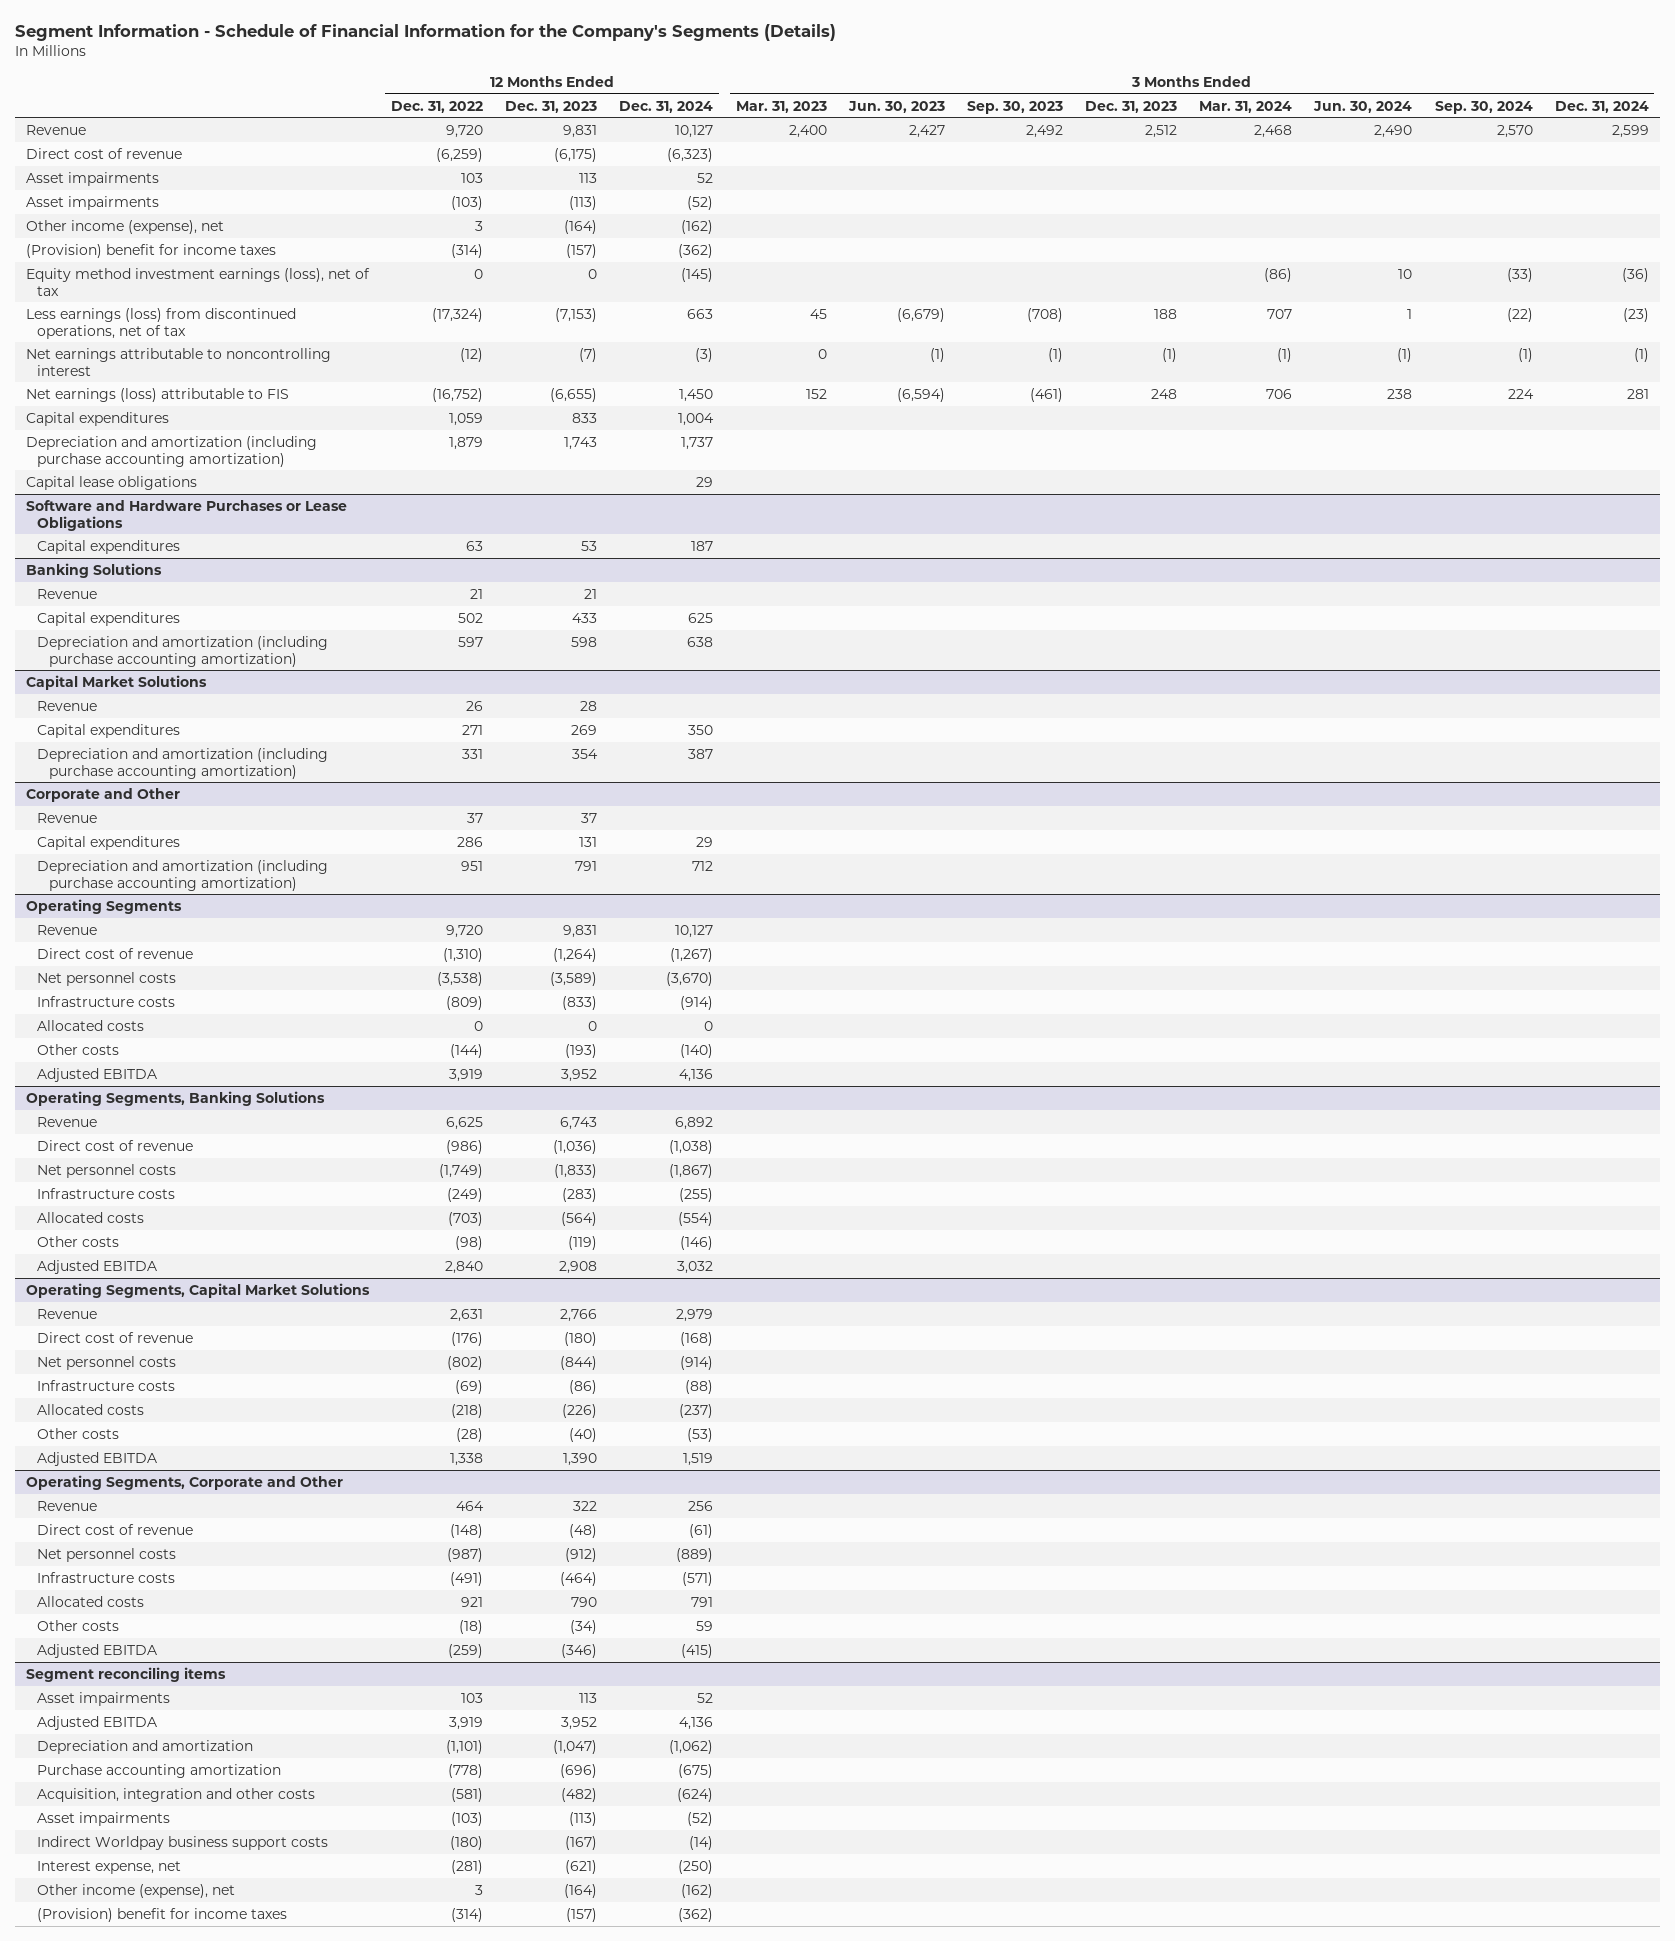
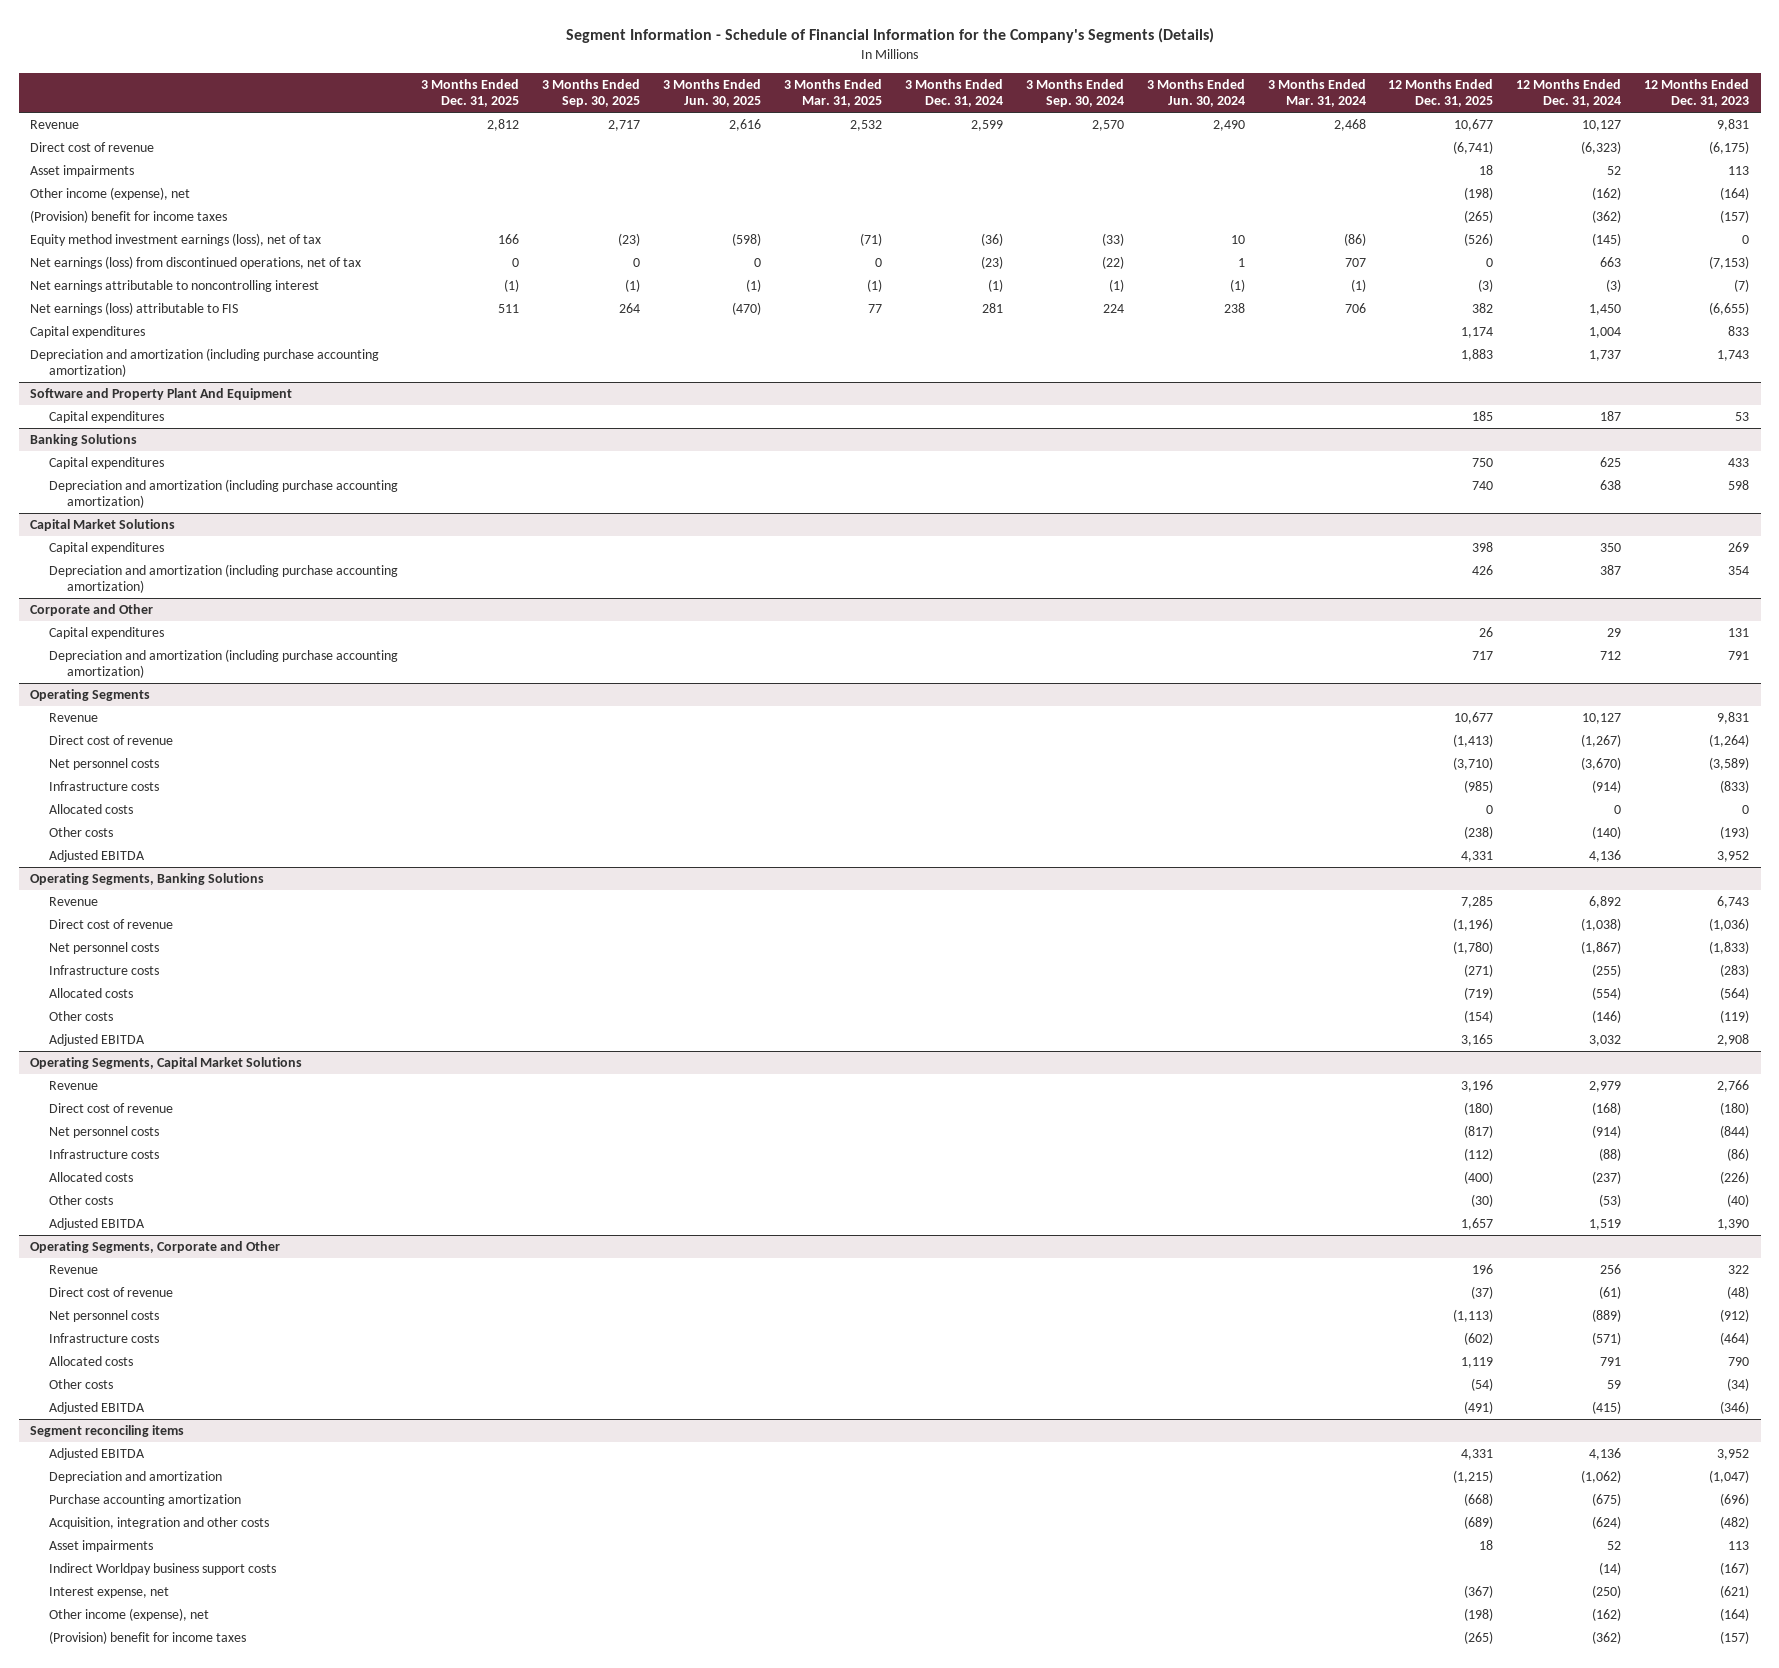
[391,100,484,113] Dec. 31, 2022 -> none
[735,100,827,113] Mar. 31, 2023 -> none
[847,100,945,113] Jun. 30, 2023 -> none
[966,100,1063,114] Sep. 30, 2023 -> none
[1085,100,1178,113] Dec. 31, 2023 -> none
none -> [420,78,519,108] 3 Months Ended Dec. 31, 2025
none -> [541,78,640,108] 3 Months Ended Sep. 30, 2025
none -> [662,78,761,108] 3 Months Ended Jun. 30, 2025
none -> [783,78,882,108] 3 Months Ended Mar. 31, 2025
none -> [1388,78,1494,108] 12 Months Ended Dec. 31, 2025
[25,195,159,210] Asset impairments -> none
[25,307,296,339] Less earnings (loss) from discontinued operations, net of tax -> [30,255,362,269] Net earnings (loss) from discontinued operations, net of tax
[25,475,197,490] Capital lease obligations -> none
[25,499,347,531] Software and Hardware Purchases or Lease Obligations -> none
none -> [30,387,293,400] Software and Property Plant And Equipment
[37,588,98,599] Revenue -> none
[37,700,98,711] Revenue -> none
[37,812,98,823] Revenue -> none
[37,1811,171,1826] Asset impairments -> none
[37,1691,171,1706] Asset impairments -> [48,1539,153,1552] Asset impairments

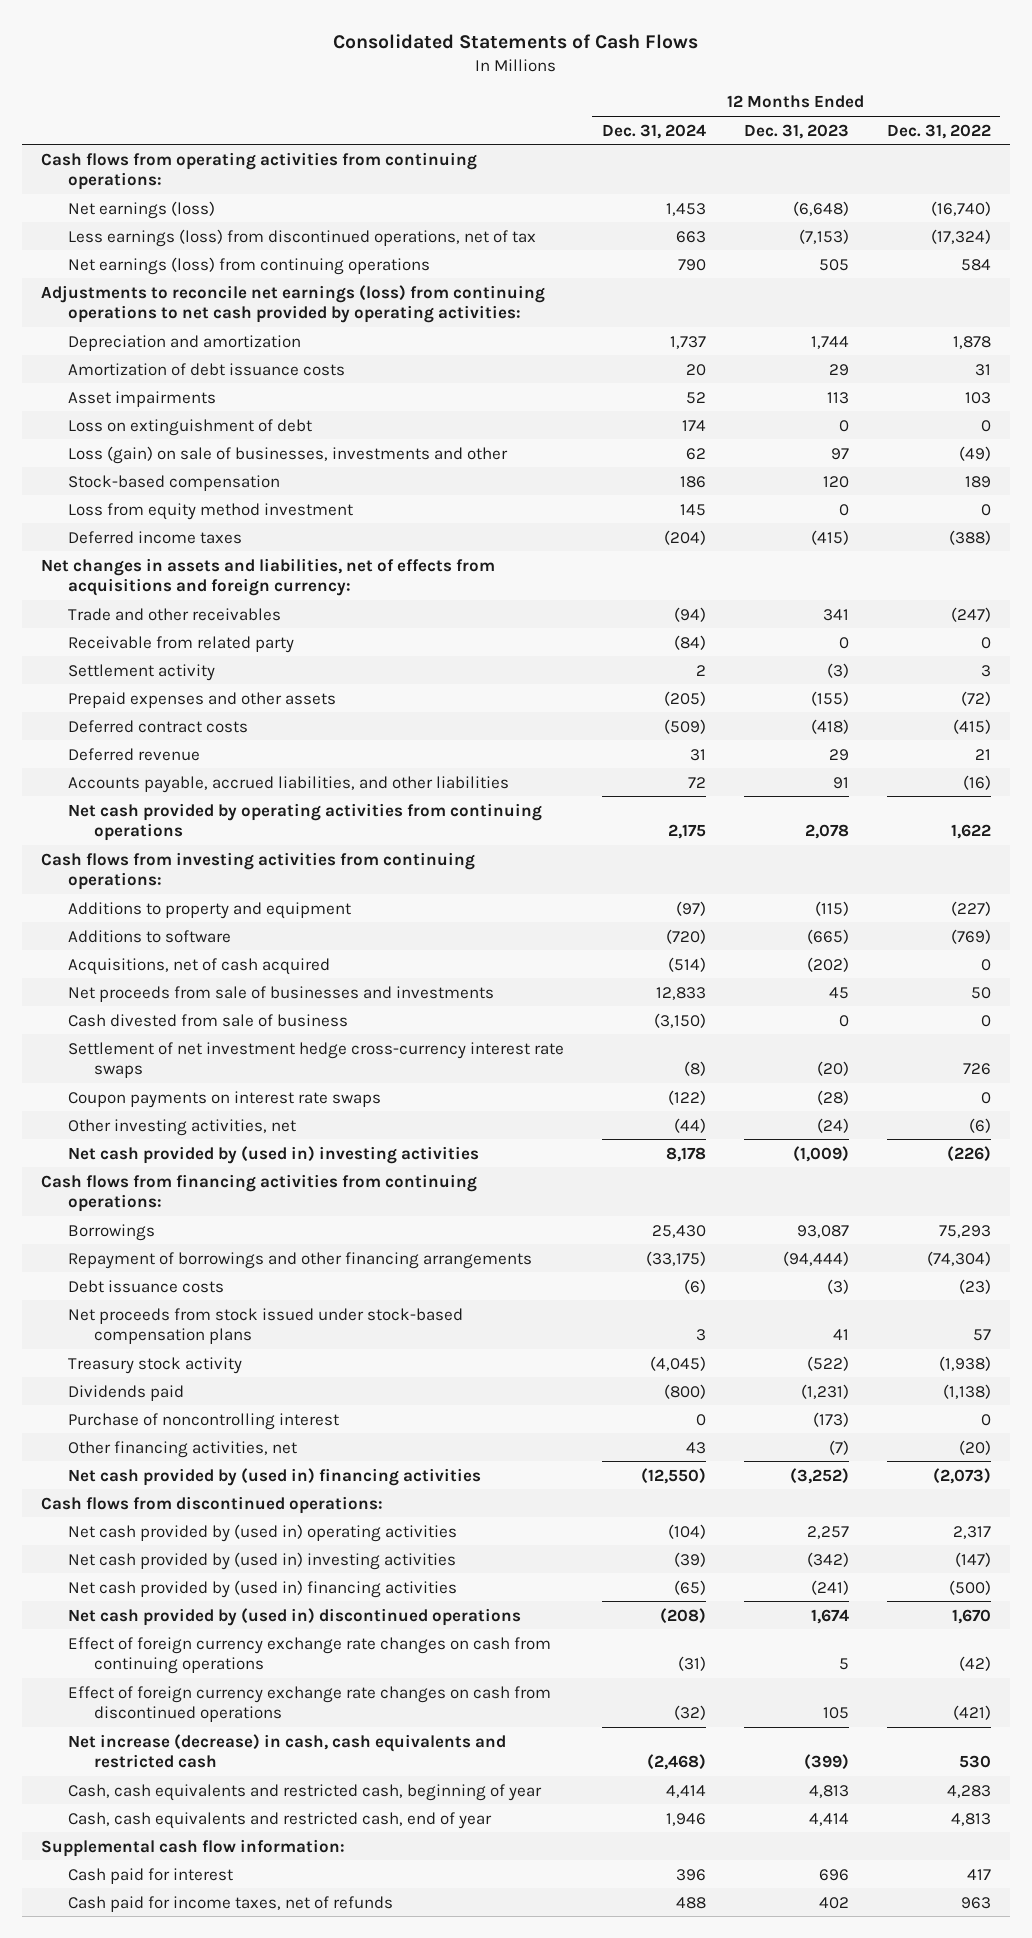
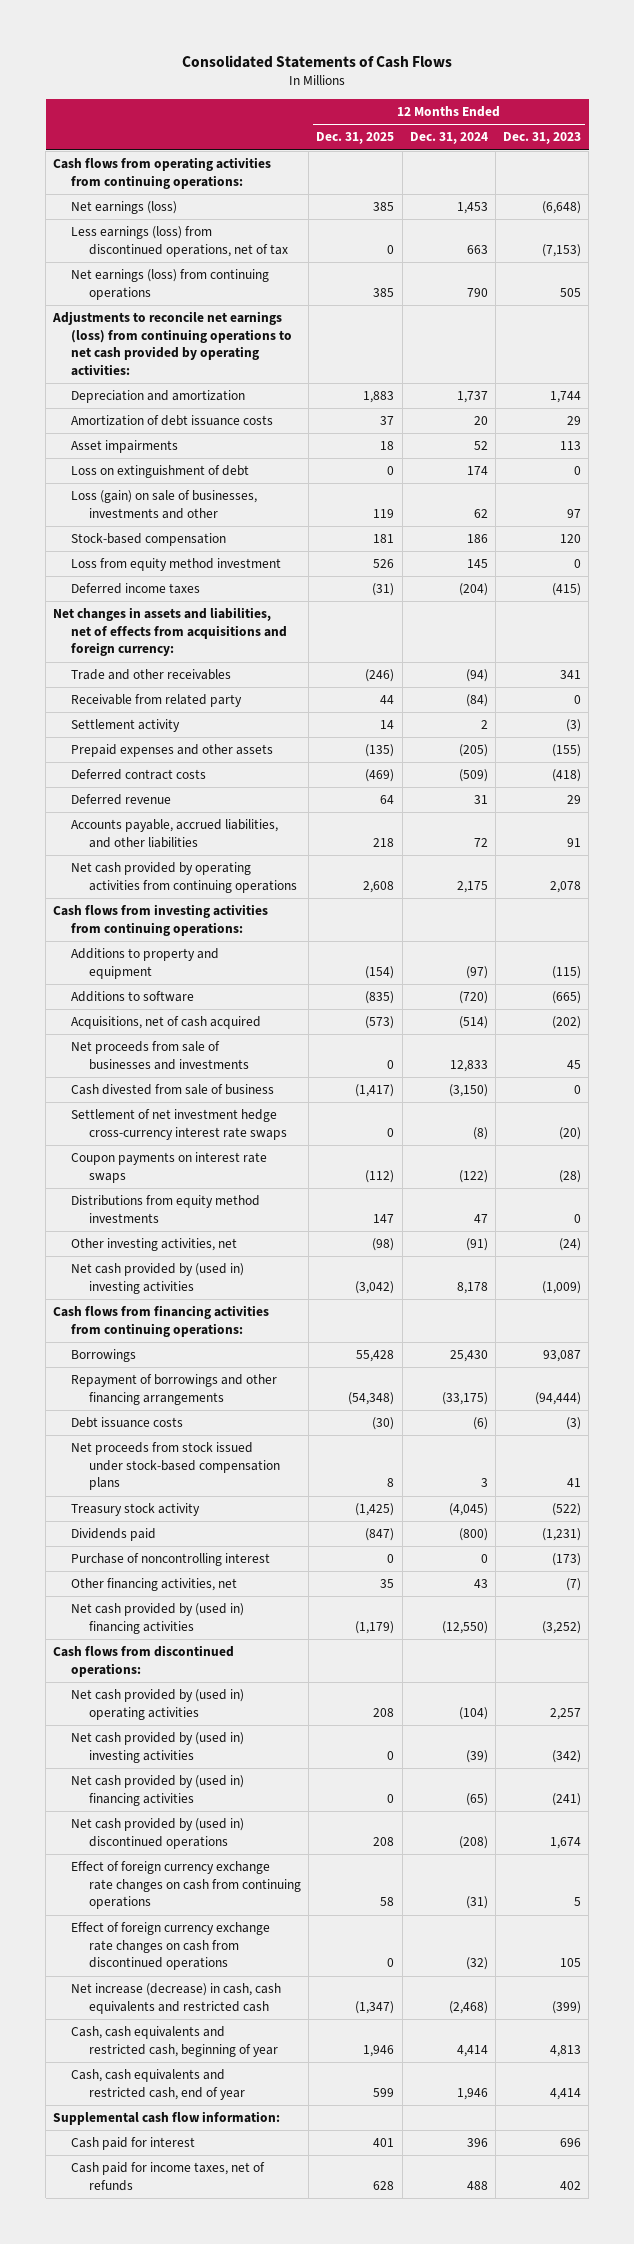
[886,123,991,139] Dec. 31, 2022 -> none
none -> [316,132,395,145] Dec. 31, 2025
none -> [71,1195,261,1223] Distributions from equity method investments
[673,1117,706,1133] (44) -> [465,1238,488,1252] (91)

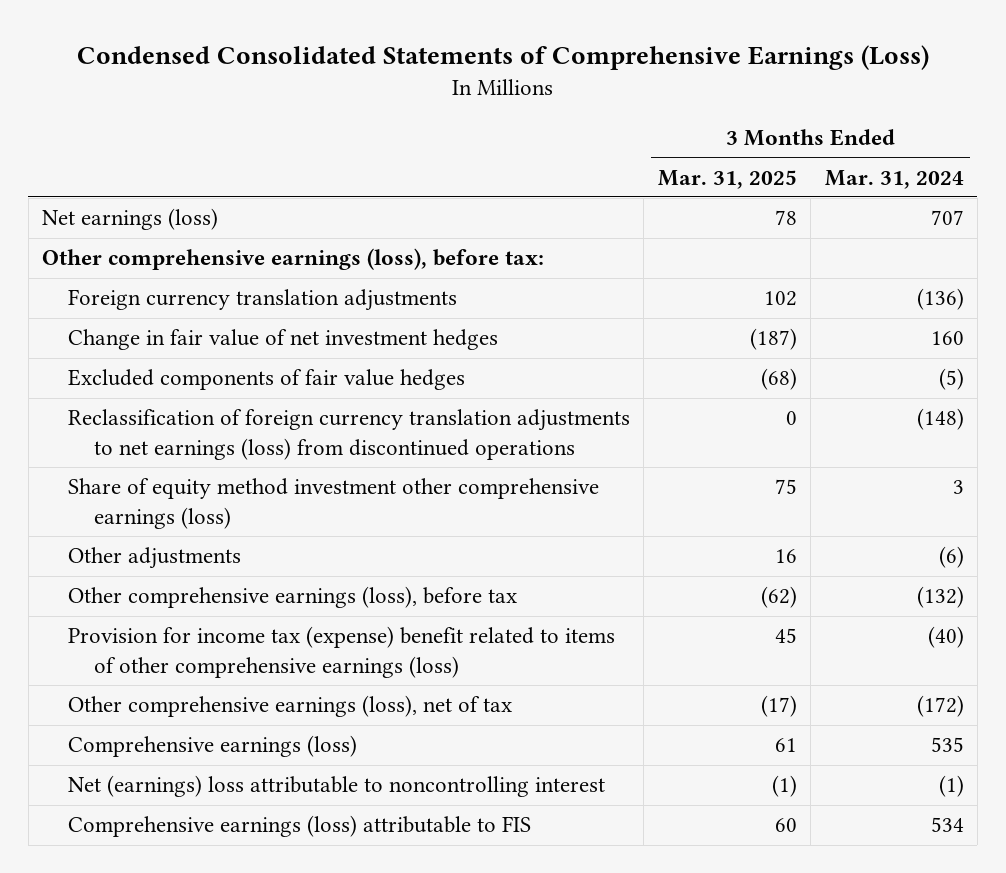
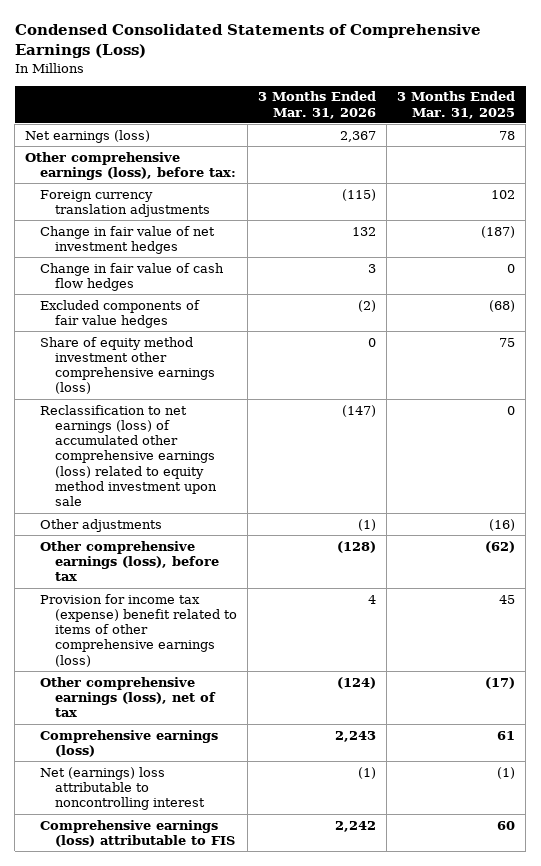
[824,169,964,189] Mar. 31, 2024 -> none
none -> [258,91,377,119] 3 Months Ended Mar. 31, 2026
none -> [40,262,225,292] Change in fair value of cash flow hedges
[68,409,631,460] Reclassification of foreign currency translation adjustments to net earnings (loss) from discontinued operations -> none
none -> [40,404,218,507] Reclassification to net earnings (loss) of accumulated other comprehensive earnings (loss) related to equity method investment upon sale
[774,549,797,564] 16 -> [489,518,516,531] (16)

